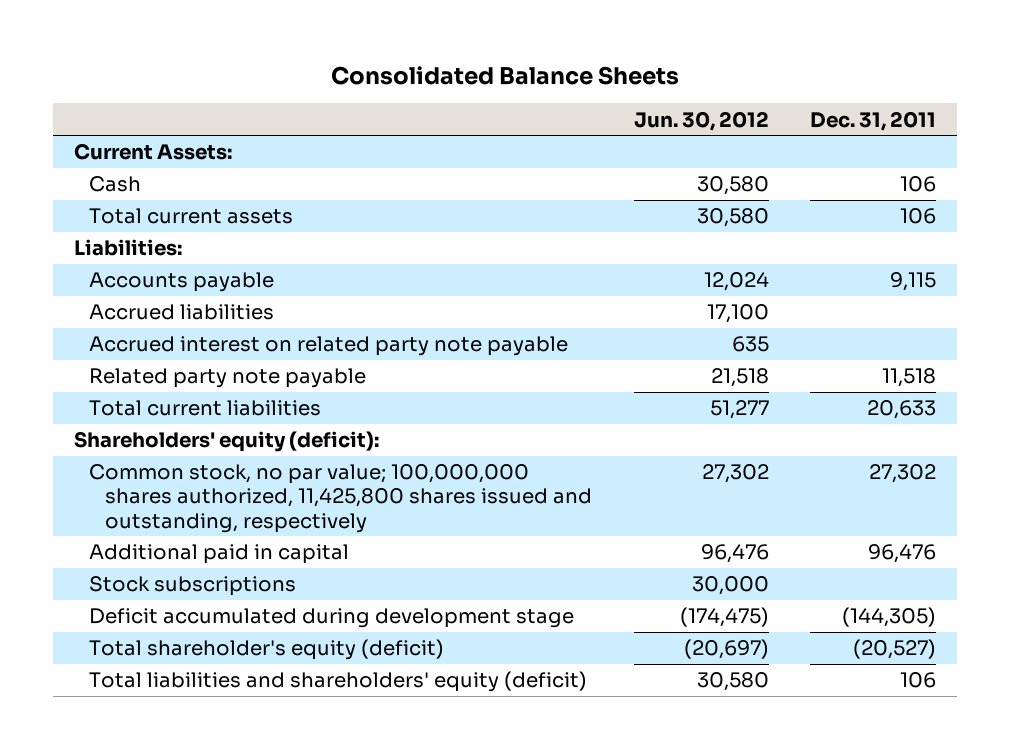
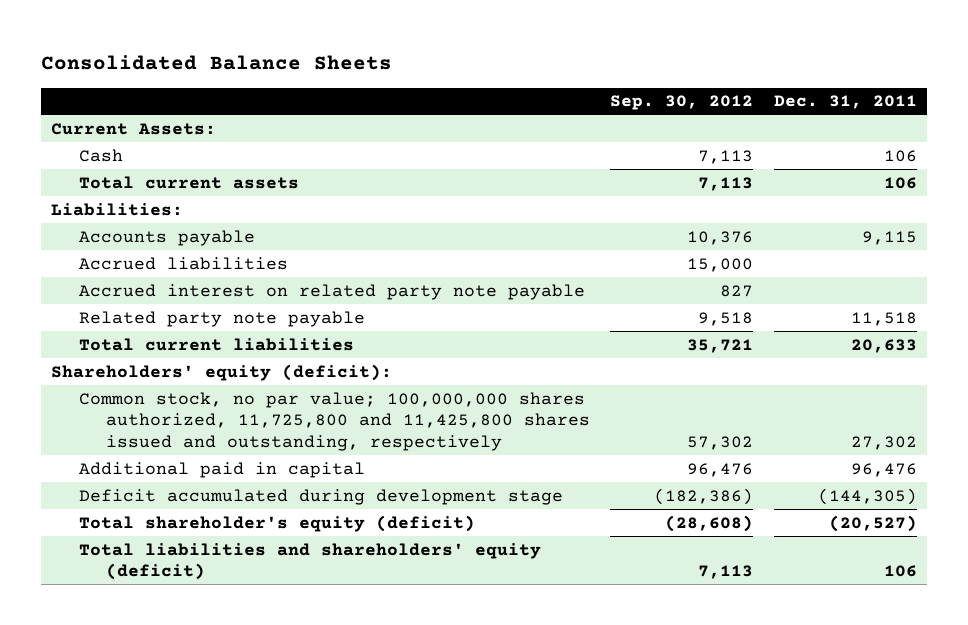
[633,110,769,131] Jun. 30, 2012 -> none
none -> [610,95,754,111] Sep. 30, 2012
[89,464,592,533] Common stock, no par value; 100,000,000 shares authorized, 11,425,800 shares issued and outstanding, respectively -> [78,391,591,451] Common stock, no par value; 100,000,000 shares authorized, 11,725,800 and 11,425,800 shares issued and outstanding, respectively
[89,576,297,597] Stock subscriptions -> none

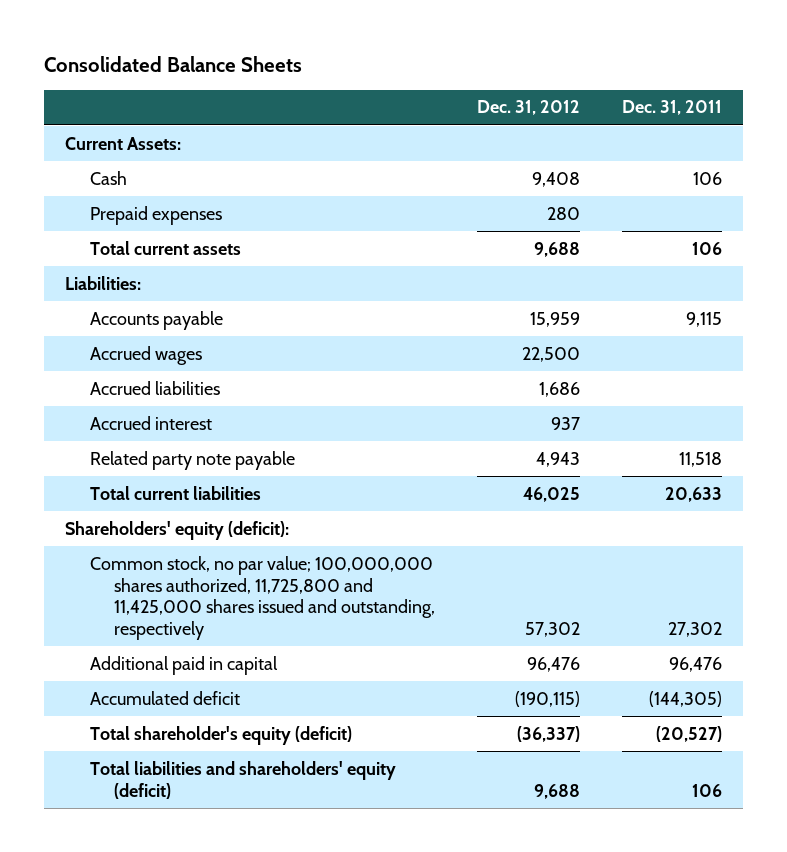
[610,95,754,111] Sep. 30, 2012 -> none
none -> [477,100,581,116] Dec. 31, 2012
none -> [89,205,222,225] Prepaid expenses
none -> [89,345,202,365] Accrued wages
[78,283,585,300] Accrued interest on related party note payable -> none
none -> [89,415,212,430] Accrued interest
[78,391,591,451] Common stock, no par value; 100,000,000 shares authorized, 11,725,800 and 11,425,800 shares issued and outstanding, respectively -> [89,555,436,640] Common stock, no par value; 100,000,000 shares authorized, 11,725,800 and 11,425,000 shares issued and outstanding, respectively
[78,488,563,505] Deficit accumulated during development stage -> [89,690,240,705] Accumulated deficit

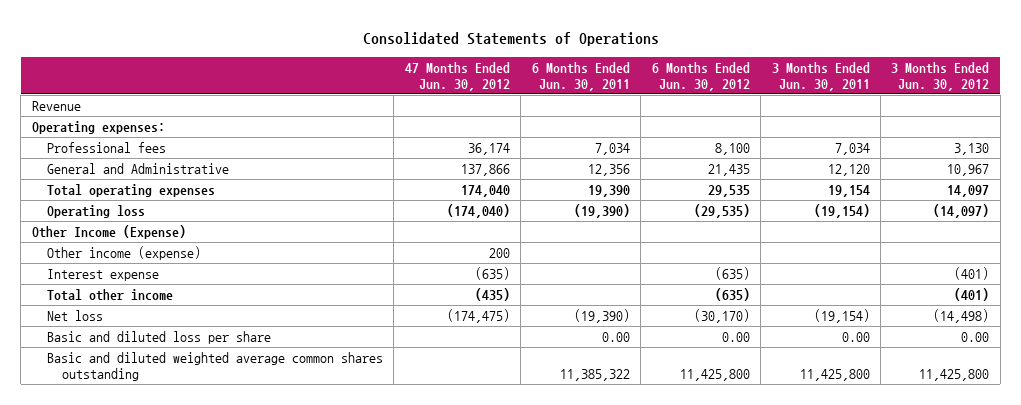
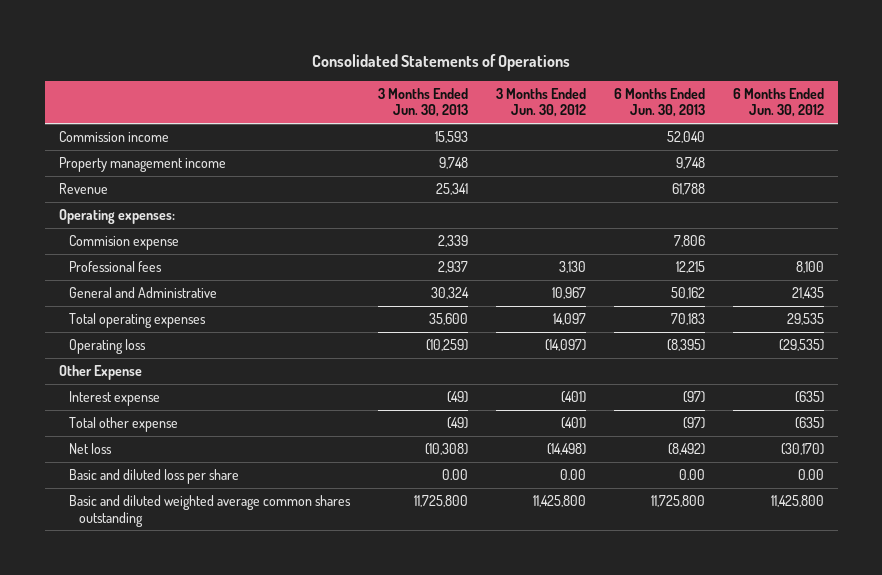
[404,61,510,91] 47 Months Ended Jun. 30, 2012 -> none
[531,61,630,91] 6 Months Ended Jun. 30, 2011 -> none
[771,61,870,91] 3 Months Ended Jun. 30, 2011 -> none
none -> [377,87,468,118] 3 Months Ended Jun. 30, 2013
none -> [613,87,705,118] 6 Months Ended Jun. 30, 2013
none -> [58,130,169,142] Commission income
none -> [58,156,226,172] Property management income
none -> [69,234,180,250] Commision expense
[46,245,201,260] Other income (expense) -> none
[31,224,186,239] Other Income (Expense) -> [58,364,142,380] Other Expense
[46,288,173,301] Total other income -> [69,416,179,432] Total other expense

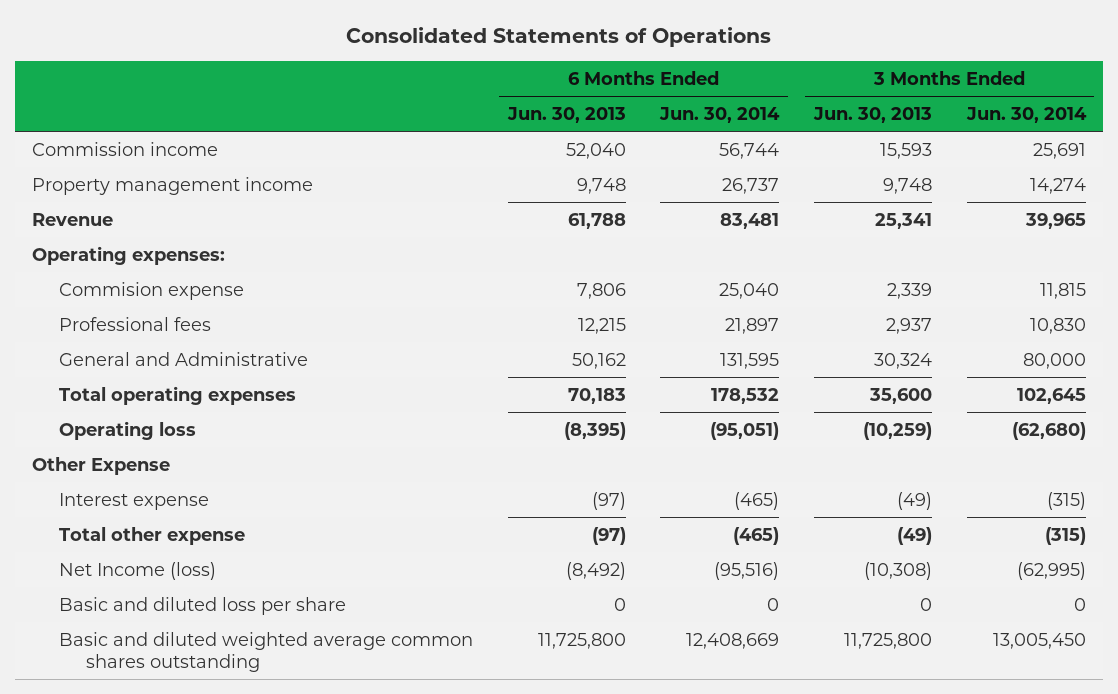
[495,87,586,118] 3 Months Ended Jun. 30, 2012 -> none
[732,87,824,118] 6 Months Ended Jun. 30, 2012 -> none
none -> [659,107,781,124] Jun. 30, 2014
none -> [965,107,1087,124] Jun. 30, 2014
[69,442,113,454] Net loss -> [59,561,217,580] Net Income (loss)
[441,468,468,480] 0.00 -> [920,597,933,611] 0
[678,468,705,480] 0.00 -> [613,597,626,611] 0

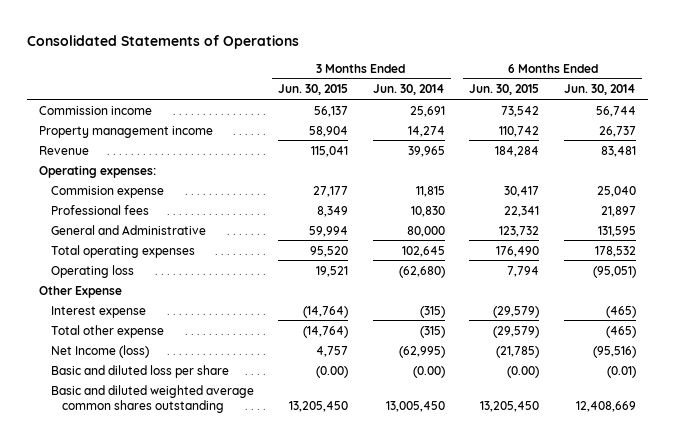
[506,107,626,124] Jun. 30, 2013 -> none
[813,107,933,124] Jun. 30, 2013 -> none
none -> [278,84,349,96] Jun. 30, 2015
none -> [469,84,540,96] Jun. 30, 2015
[767,597,780,611] 0 -> [606,365,636,378] (0.01)
[1073,597,1086,611] 0 -> [412,365,445,378] (0.00)

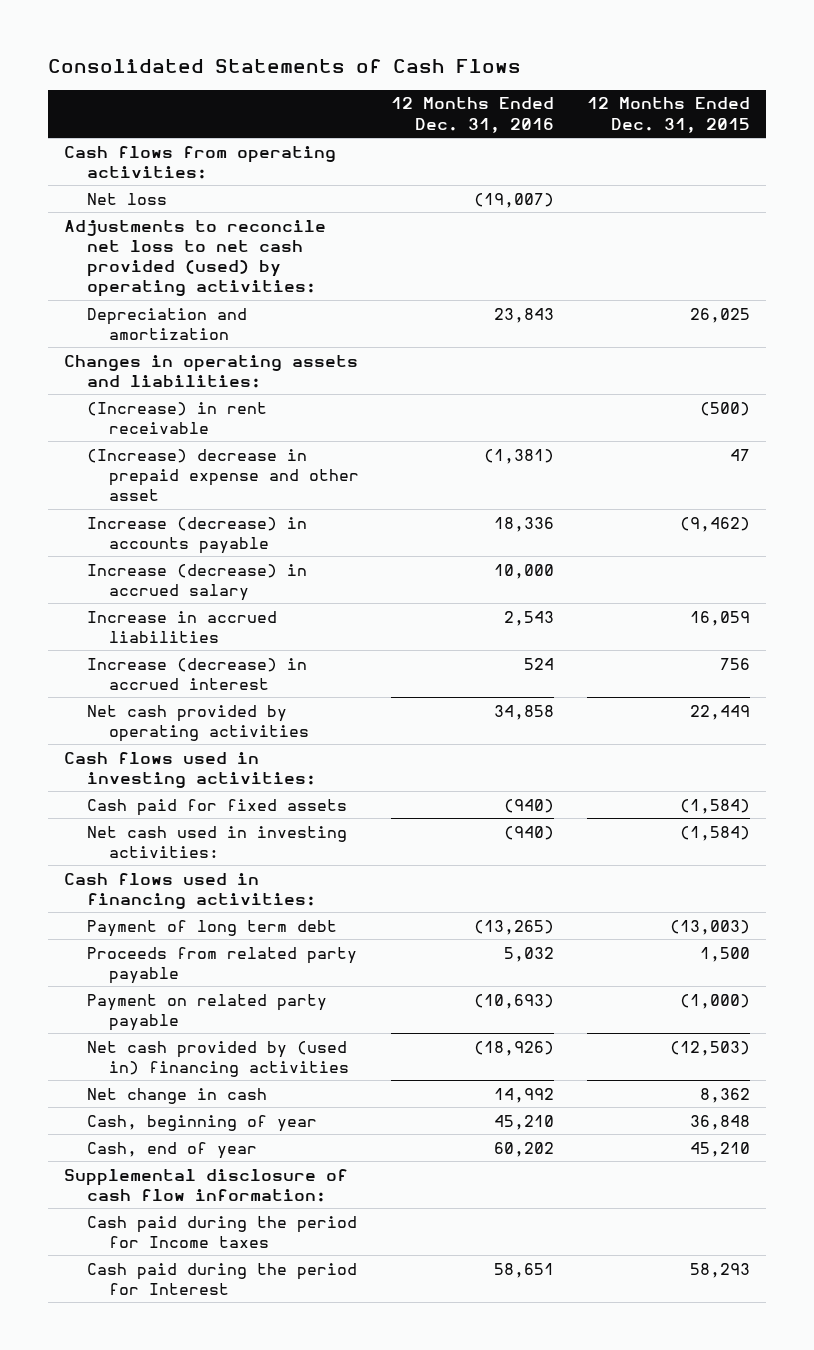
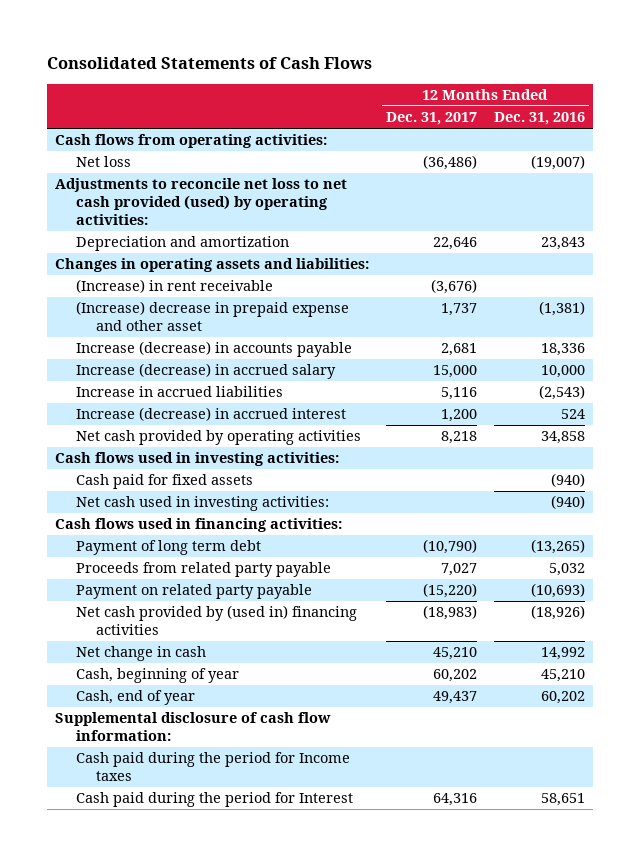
[586,97,750,133] 12 Months Ended Dec. 31, 2015 -> none
none -> [386,112,478,126] Dec. 31, 2017
[504,610,555,626] 2,543 -> [538,385,585,401] (2,543)

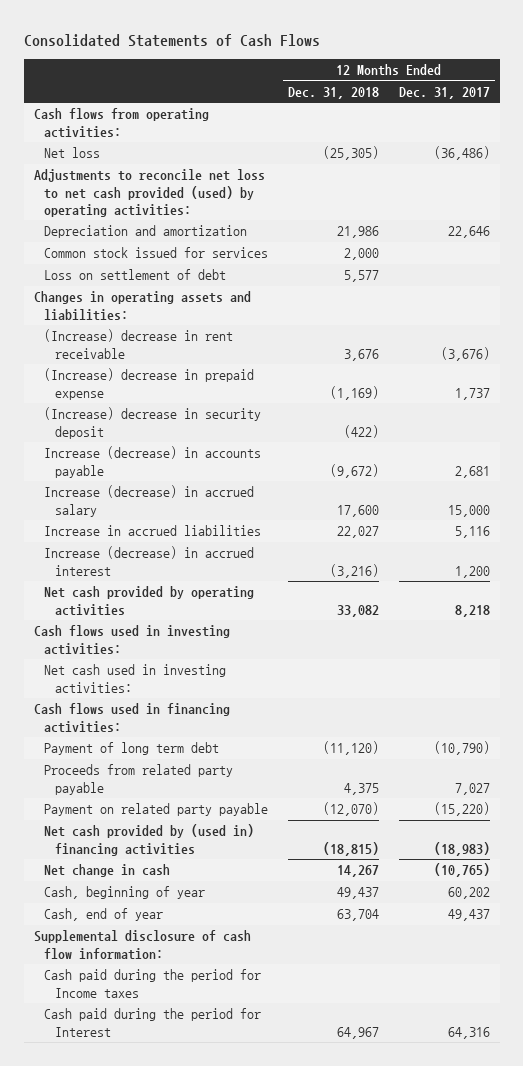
[493,112,585,126] Dec. 31, 2016 -> none
none -> [288,86,380,99] Dec. 31, 2018
none -> [44,247,269,259] Common stock issued for services
none -> [44,269,227,281] Loss on settlement of debt
[75,279,273,294] (Increase) in rent receivable -> [44,329,234,359] (Increase) decrease in rent receivable
[75,301,349,332] (Increase) decrease in prepaid expense and other asset -> [44,368,255,400] (Increase) decrease in prepaid expense
none -> [44,407,262,439] (Increase) decrease in security deposit
[75,474,253,490] Cash paid for fixed assets -> none
[433,647,478,661] 45,210 -> [433,863,490,878] (10,765)

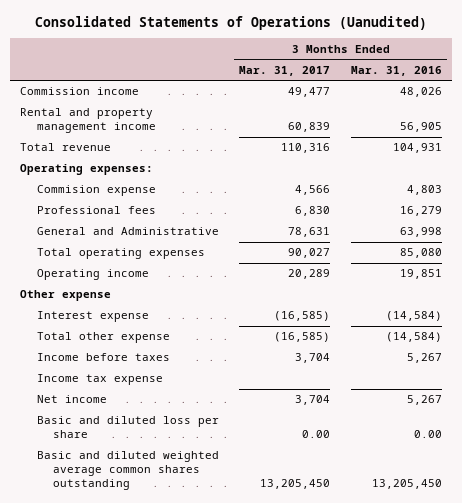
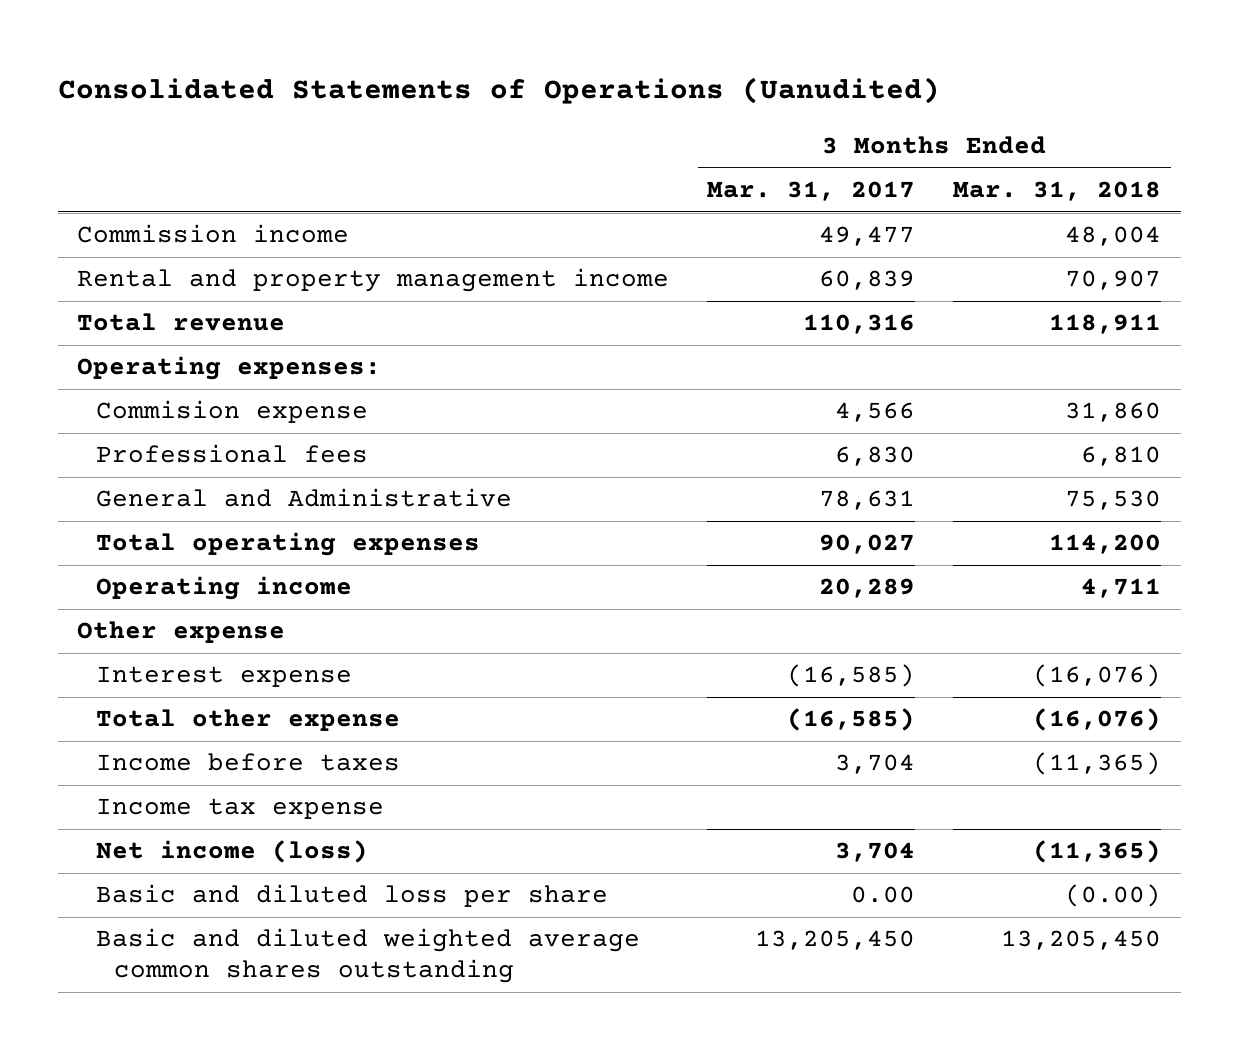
[350,65,442,76] Mar. 31, 2016 -> none
none -> [953,180,1162,201] Mar. 31, 2018
[36,395,107,404] Net income -> [95,840,368,864] Net income (loss)

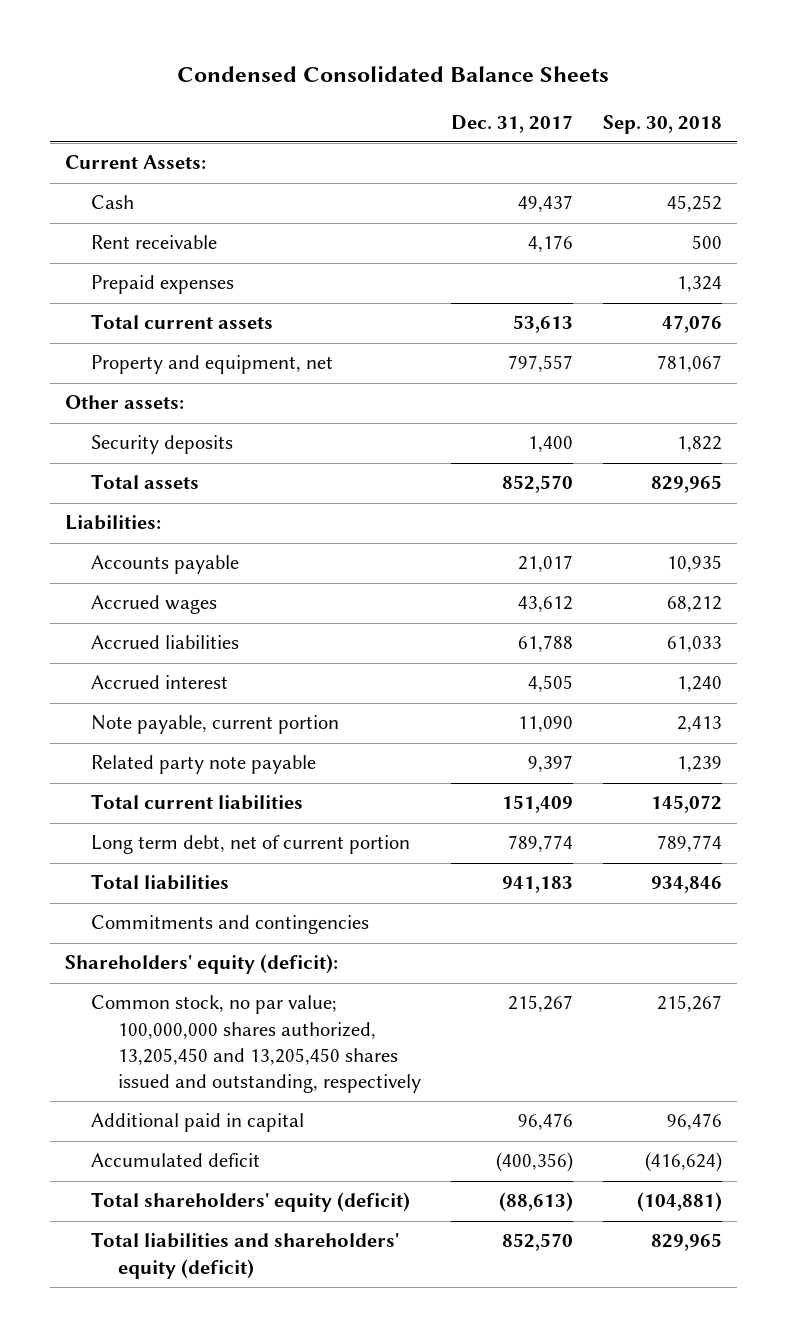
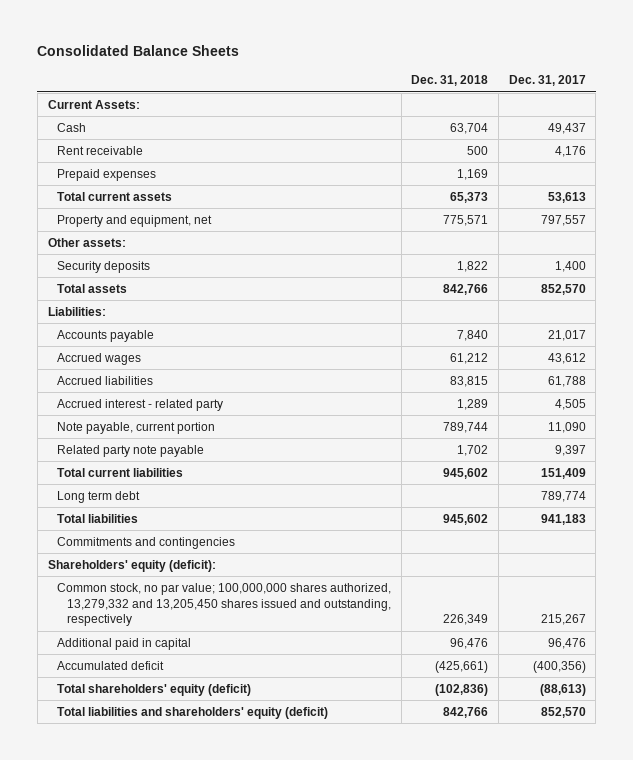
[177,65,610,82] Condensed Consolidated Balance Sheets -> [37,45,240,57] Consolidated Balance Sheets
[602,114,722,134] Sep. 30, 2018 -> none
none -> [411,75,489,87] Dec. 31, 2018
[91,675,229,690] Accrued interest -> [57,398,224,411] Accrued interest - related party
[91,835,411,855] Long term debt, net of current portion -> [57,490,141,503] Long term debt
[91,995,421,1093] Common stock, no par value; 100,000,000 shares authorized, 13,205,450 and 13,205,450 shares issued and outstanding, respectively -> [57,582,392,627] Common stock, no par value; 100,000,000 shares authorized, 13,279,332 and 13,205,450 shares issued and outstanding, respectively

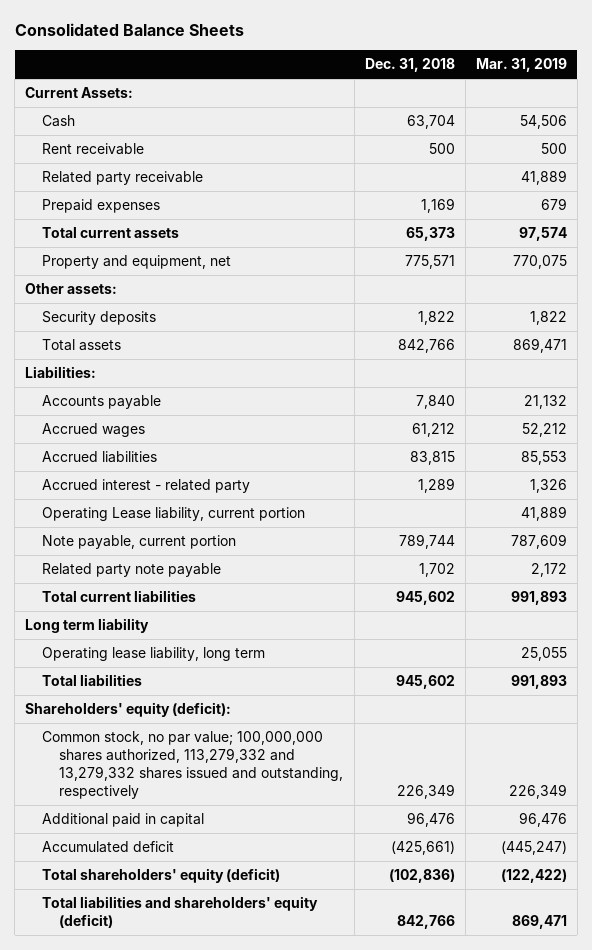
[508,75,586,87] Dec. 31, 2017 -> none
none -> [475,58,567,73] Mar. 31, 2019
none -> [42,170,204,185] Related party receivable
none -> [42,506,306,521] Operating Lease liability, current portion
none -> [25,617,150,633] Long term liability
[57,490,141,503] Long term debt -> [42,646,266,661] Operating lease liability, long term
[57,536,236,549] Commitments and contingencies -> none
[57,582,392,627] Common stock, no par value; 100,000,000 shares authorized, 13,279,332 and 13,205,450 shares issued and outstanding, respectively -> [42,730,344,799] Common stock, no par value; 100,000,000 shares authorized, 113,279,332 and 13,279,332 shares issued and outstanding, respectively

